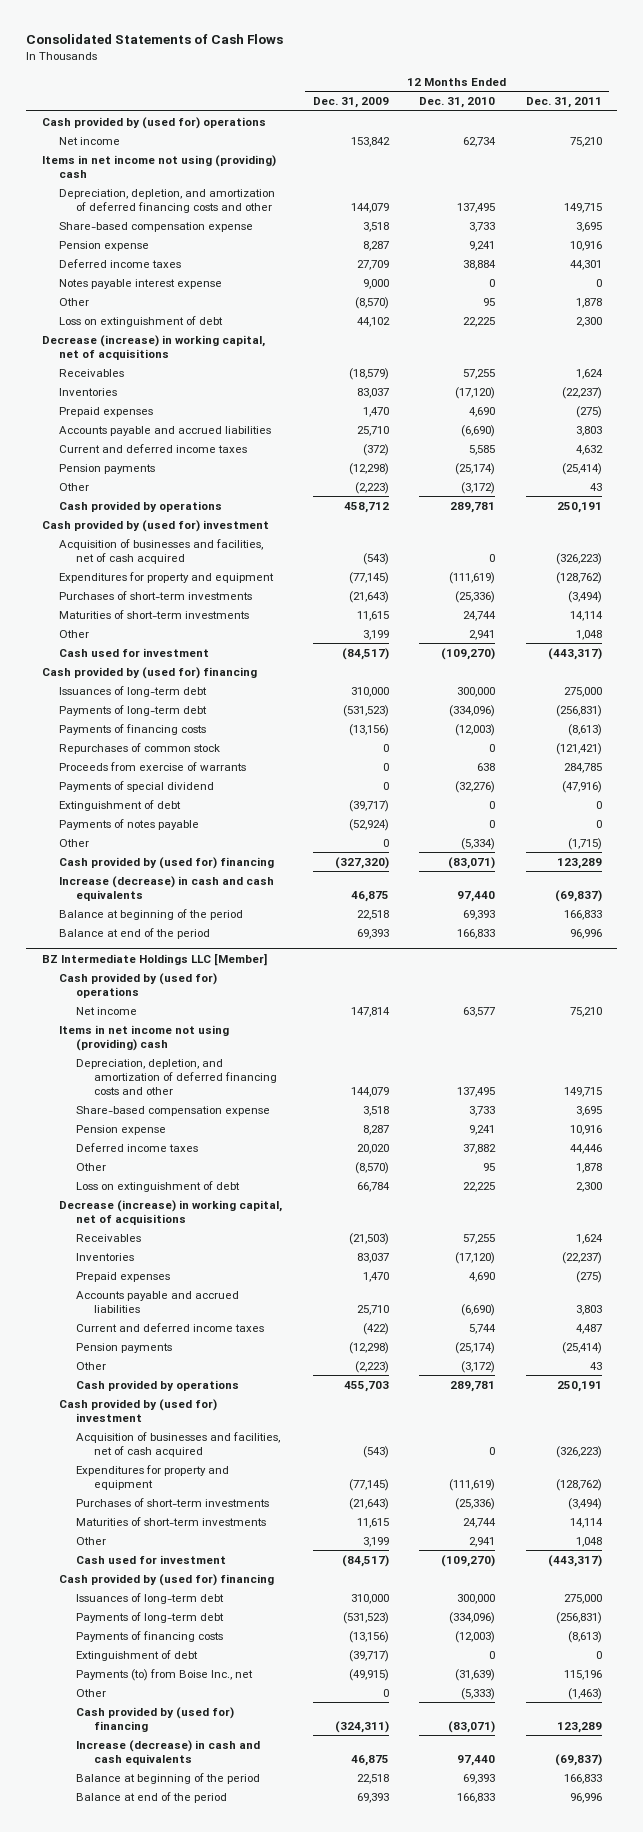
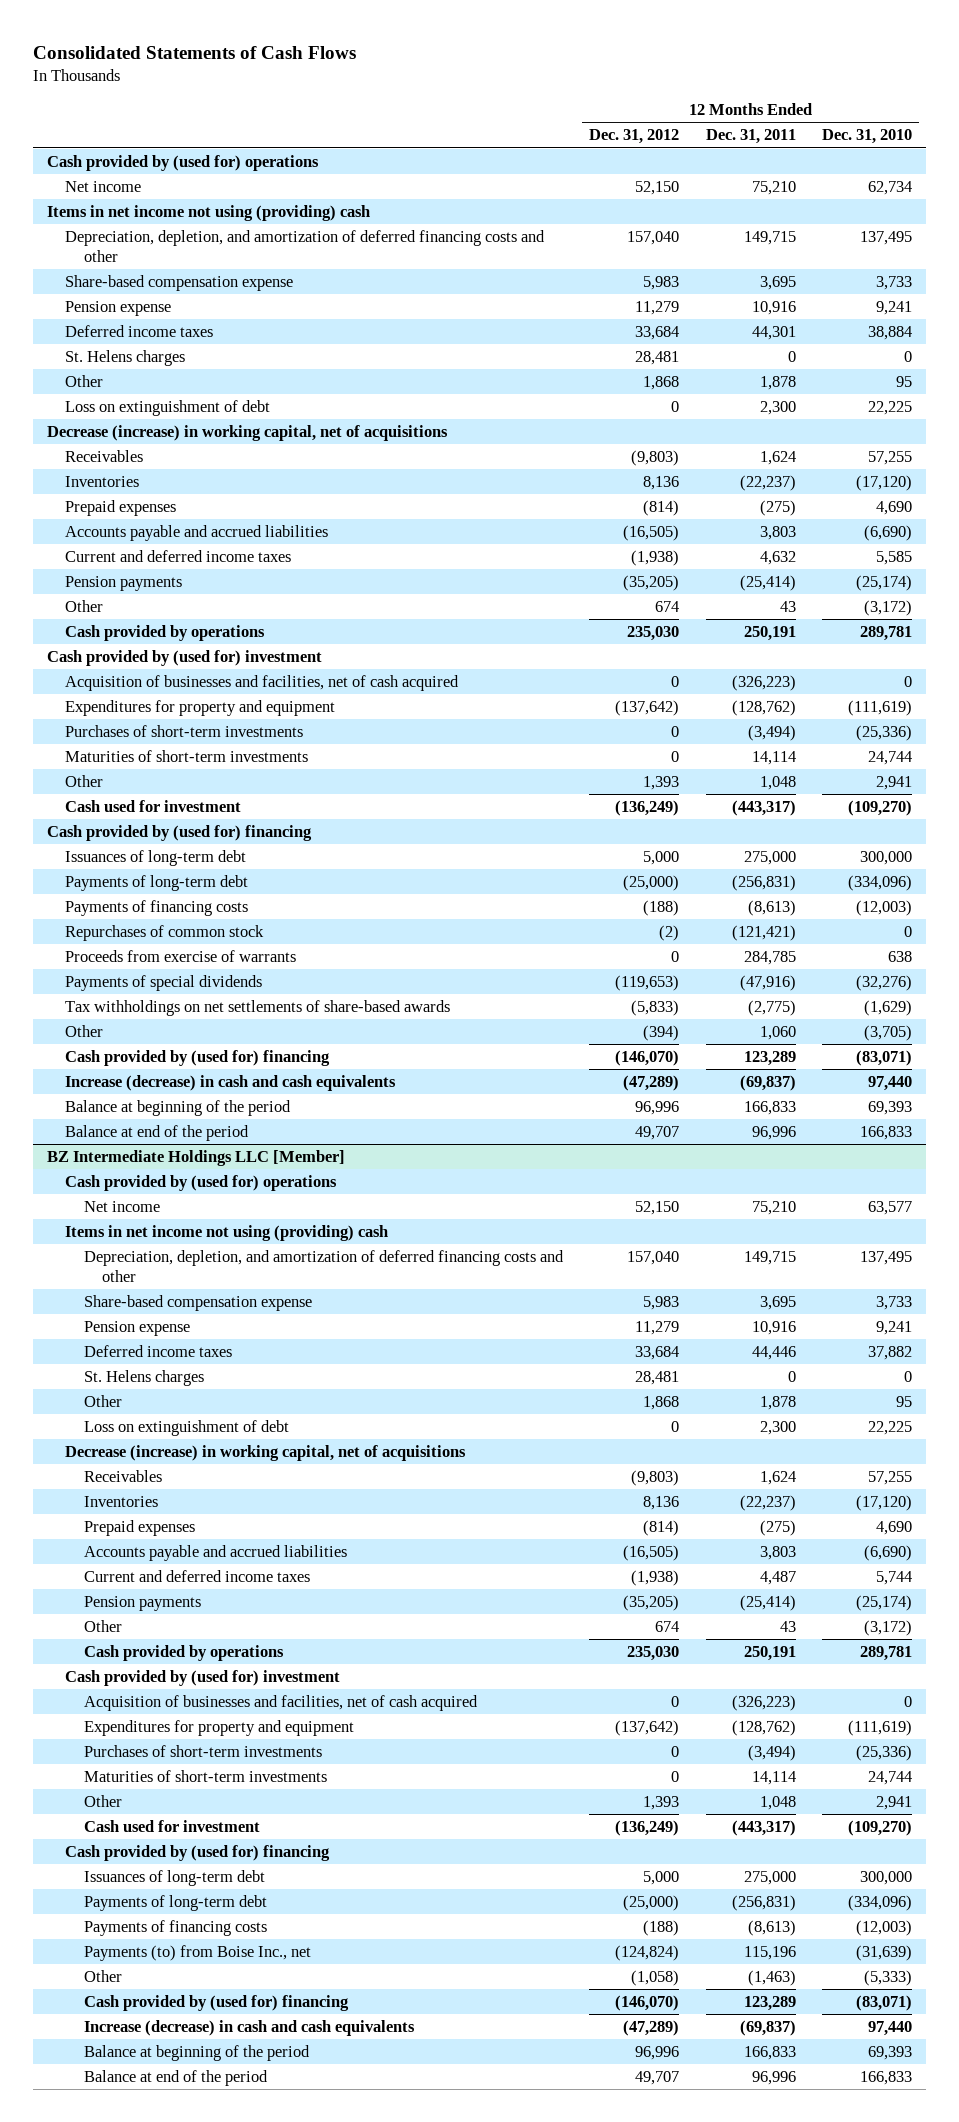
[312,96,389,108] Dec. 31, 2009 -> none
none -> [589,129,680,145] Dec. 31, 2012
[58,278,222,289] Notes payable interest expense -> none
none -> [65,349,186,366] St. Helens charges
[58,799,181,811] Extinguishment of debt -> none
[58,818,199,830] Payments of notes payable -> none
[58,780,214,792] Payments of special dividend -> [65,974,263,991] Payments of special dividends
none -> [65,999,451,1016] Tax withholdings on net settlements of share-based awards
[461,837,496,850] (5,334) -> [864,1024,913,1041] (3,705)
[567,837,602,850] (1,715) -> [759,1025,796,1040] 1,060
none -> [83,1369,204,1386] St. Helens charges
[76,1649,199,1661] Extinguishment of debt -> none

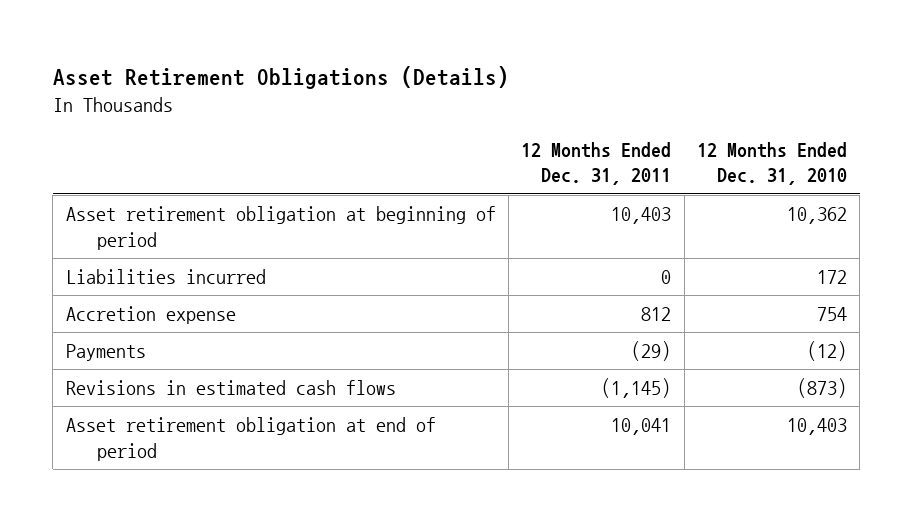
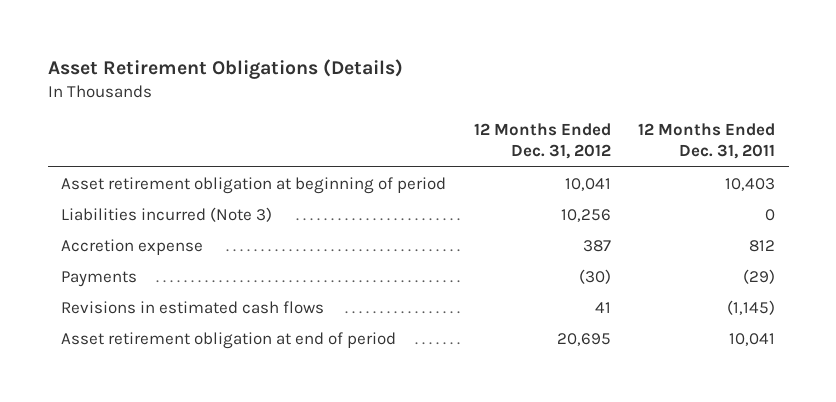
[696,141,847,186] 12 Months Ended Dec. 31, 2010 -> none
none -> [473,123,611,160] 12 Months Ended Dec. 31, 2012
[65,268,266,284] Liabilities incurred -> [61,207,273,223] Liabilities incurred (Note 3)

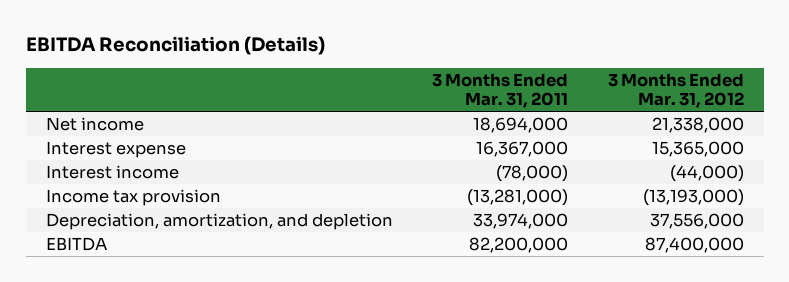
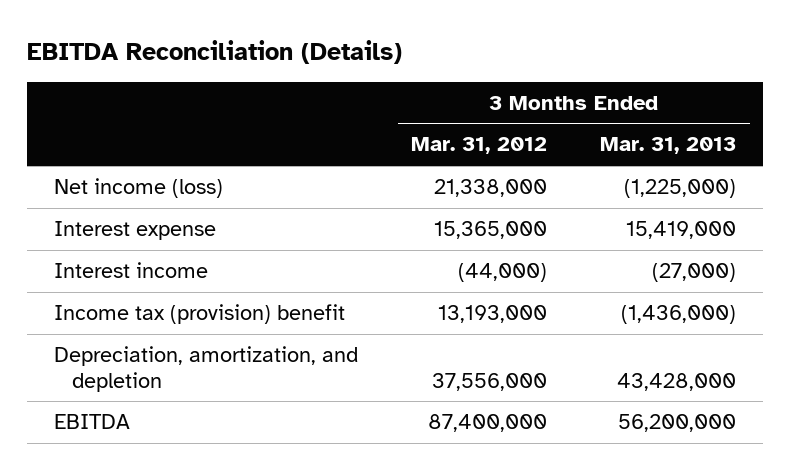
[432,72,569,109] 3 Months Ended Mar. 31, 2011 -> none
none -> [600,137,737,155] Mar. 31, 2013
[45,116,144,131] Net income -> [53,178,223,199] Net income (loss)
[45,188,221,206] Income tax provision -> [53,304,345,325] Income tax (provision) benefit
[642,188,744,206] (13,193,000) -> [438,305,548,324] 13,193,000

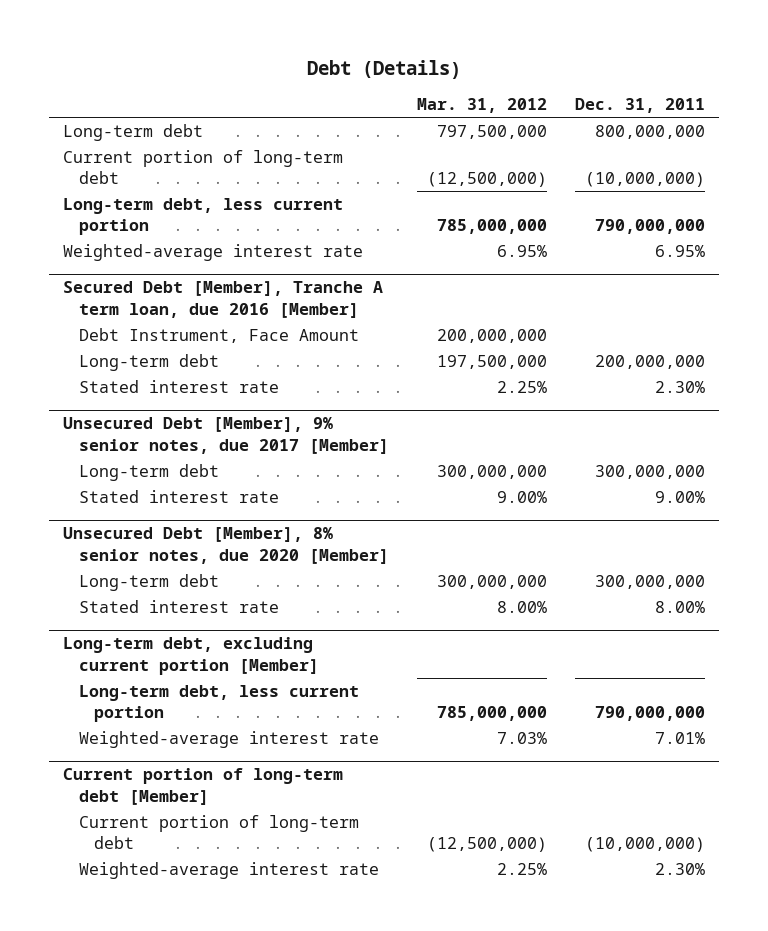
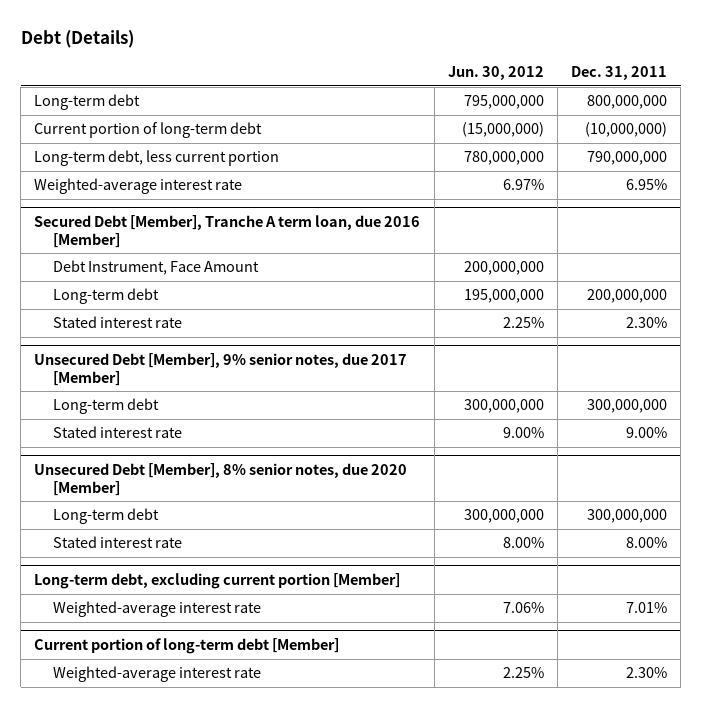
[416,98,547,114] Mar. 31, 2012 -> none
none -> [447,66,544,81] Jun. 30, 2012
[78,684,359,723] Long-term debt, less current portion -> none
[78,814,359,850] Current portion of long-term debt -> none

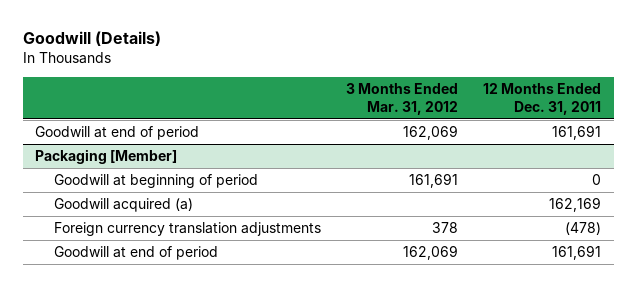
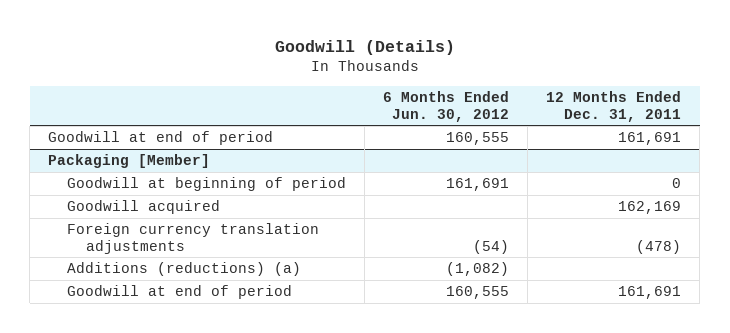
[346,83,459,115] 3 Months Ended Mar. 31, 2012 -> none
none -> [383,90,510,122] 6 Months Ended Jun. 30, 2012
[53,198,193,213] Goodwill acquired (a) -> [67,200,221,215] Goodwill acquired
none -> [67,262,302,277] Additions (reductions) (a)

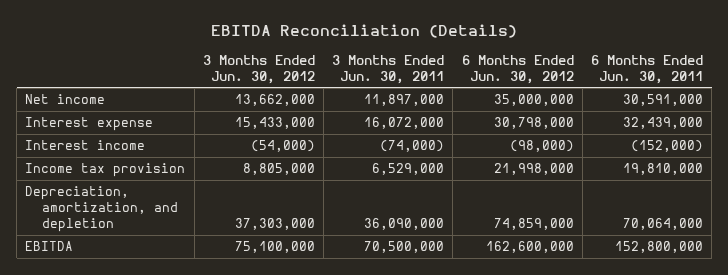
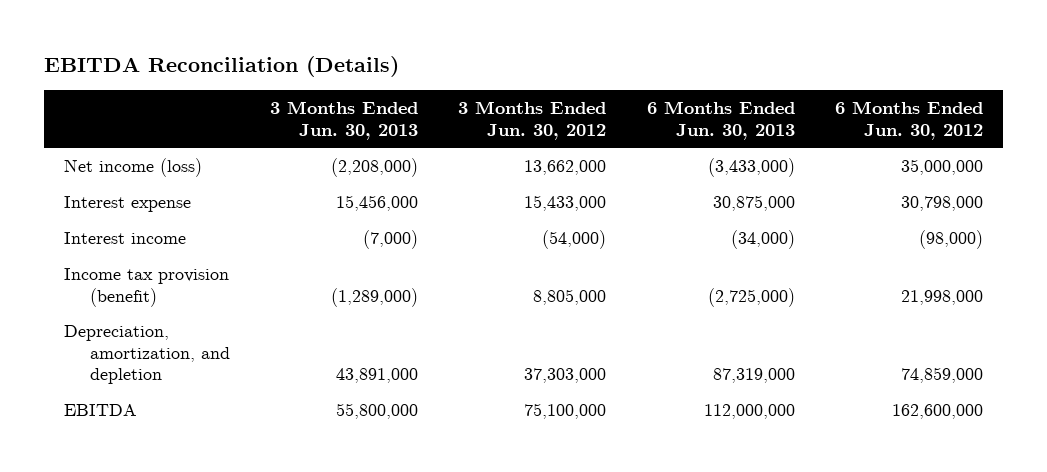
[332,54,445,84] 3 Months Ended Jun. 30, 2011 -> none
[591,54,704,84] 6 Months Ended Jun. 30, 2011 -> none
none -> [270,100,419,140] 3 Months Ended Jun. 30, 2013
none -> [646,100,795,140] 6 Months Ended Jun. 30, 2013
[25,94,106,105] Net income -> [64,158,203,178] Net income (loss)
[25,163,186,178] Income tax provision -> [64,268,230,307] Income tax provision (benefit)

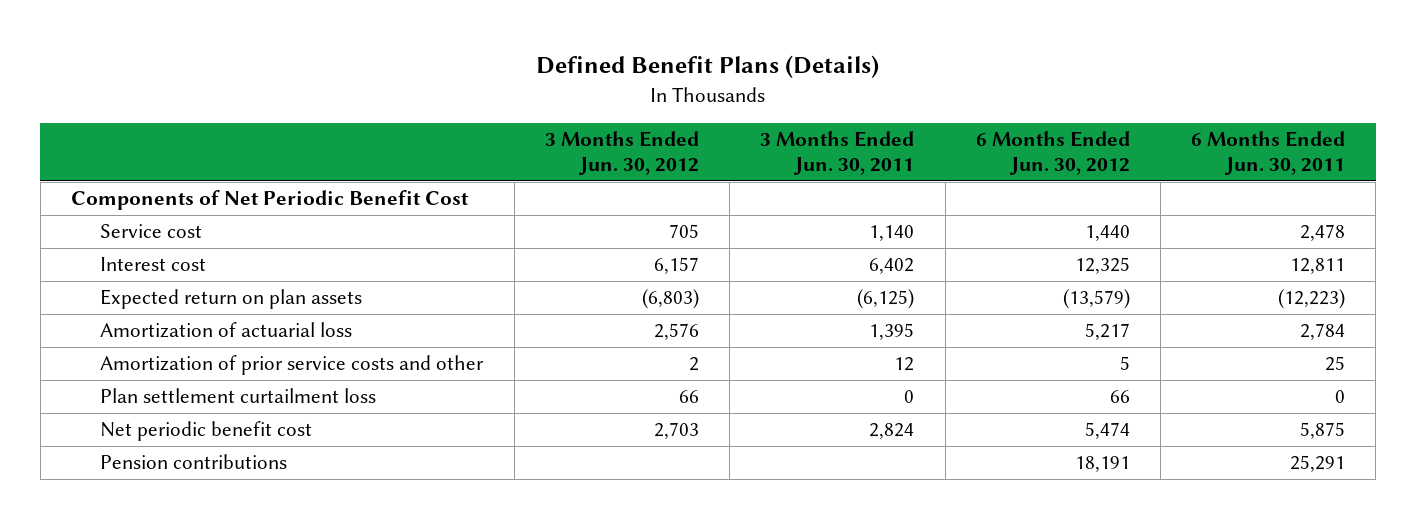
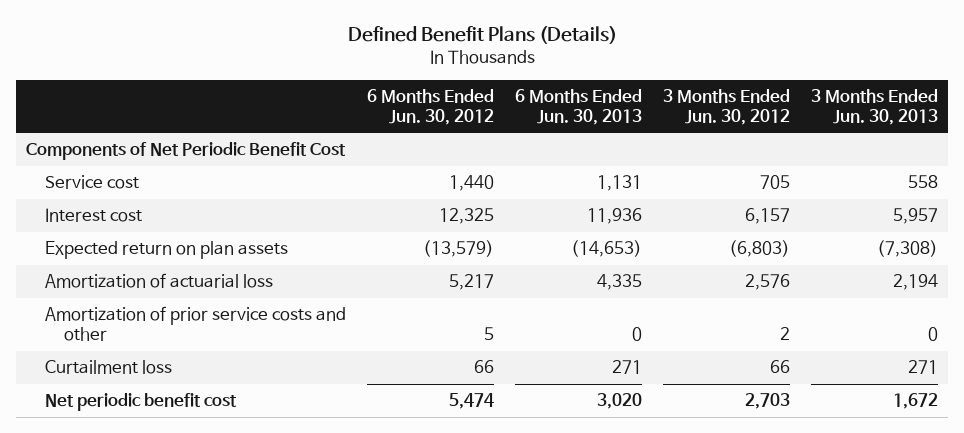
[760,131,915,175] 3 Months Ended Jun. 30, 2011 -> none
[1191,131,1346,175] 6 Months Ended Jun. 30, 2011 -> none
none -> [514,88,642,125] 6 Months Ended Jun. 30, 2013
none -> [810,88,938,125] 3 Months Ended Jun. 30, 2013
[100,388,377,404] Plan settlement curtailment loss -> [45,360,173,375] Curtailment loss
[100,454,288,470] Pension contributions -> none

